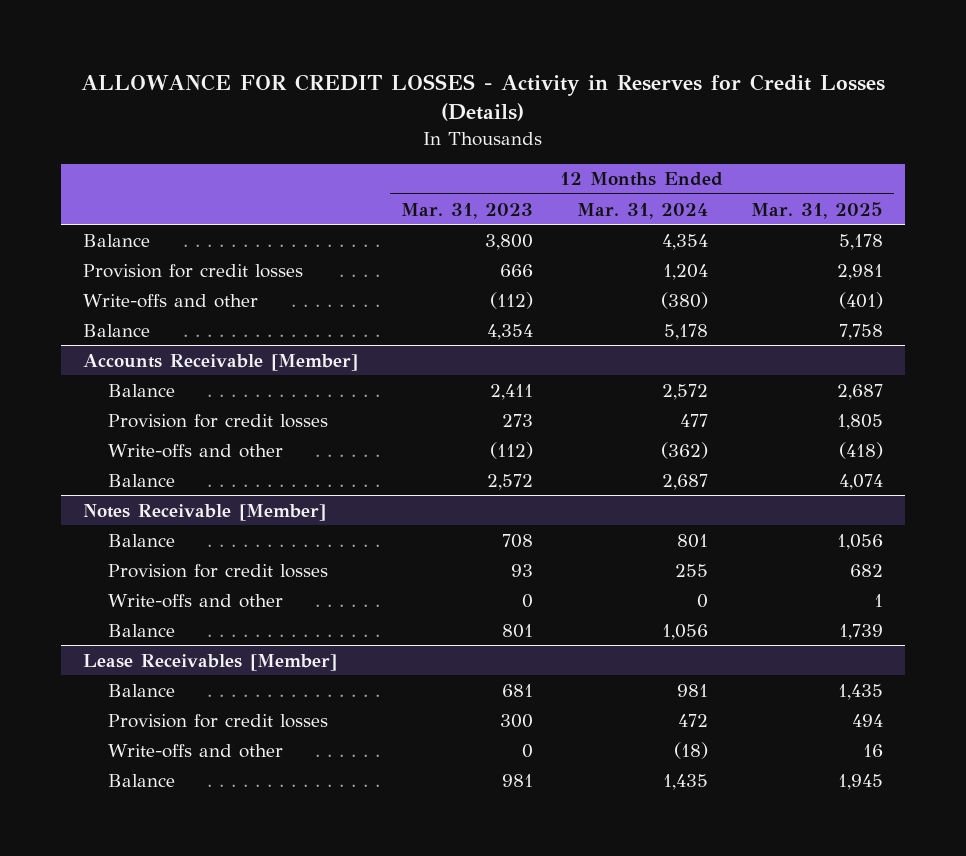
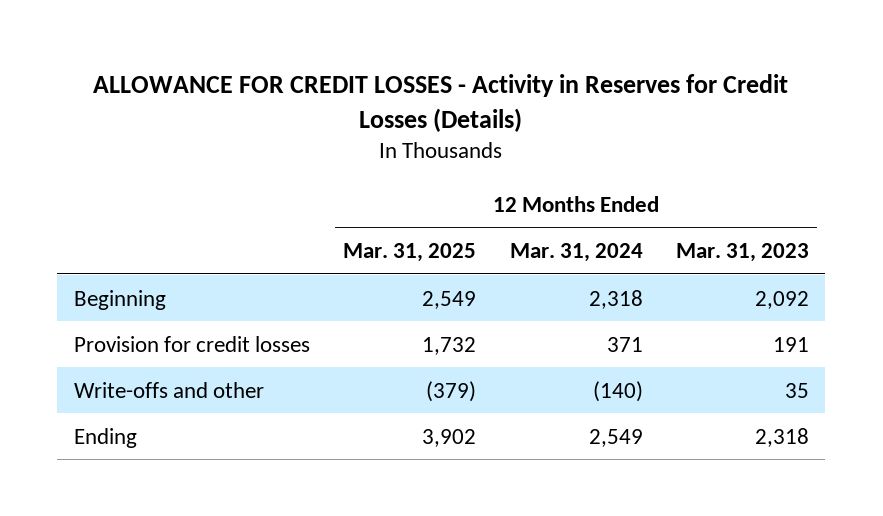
[82,233,150,247] Balance -> none
[82,323,150,337] Balance -> none
[82,353,358,371] Accounts Receivable [Member] -> none
[108,383,176,397] Balance -> none
[108,413,329,428] Provision for credit losses -> none
[108,443,284,458] Write-offs and other -> none
[108,473,176,487] Balance -> none
[82,503,326,521] Notes Receivable [Member] -> none
[108,533,176,547] Balance -> none
[108,563,329,578] Provision for credit losses -> none
[108,593,284,608] Write-offs and other -> none
[108,623,176,637] Balance -> none
[82,653,337,671] Lease Receivables [Member] -> none
[108,683,176,697] Balance -> none
[108,713,329,728] Provision for credit losses -> none
[108,743,284,758] Write-offs and other -> none
[108,773,176,787] Balance -> none
none -> [74,289,167,310] Beginning
[500,263,534,277] 666 -> [772,336,809,352] 191
[662,263,708,280] 1,204 -> [606,336,643,352] 371
[836,263,883,280] 2,981 -> [422,336,477,355] 1,732
[490,291,534,309] (112) -> [784,382,809,398] 35
[660,291,708,309] (380) -> [592,380,643,402] (140)
[838,291,883,309] (401) -> [426,380,477,402] (379)
none -> [74,427,138,448] Ending

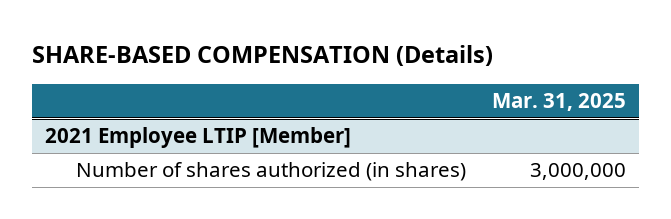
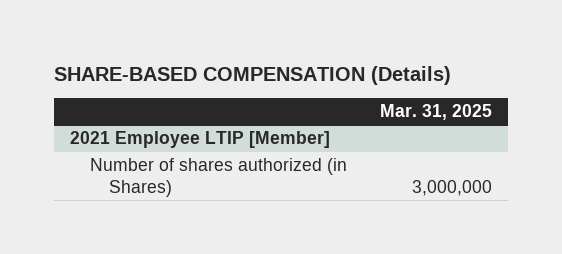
[75,162,466,182] Number of shares authorized (in shares) -> [89,158,347,197] Number of shares authorized (in Shares)

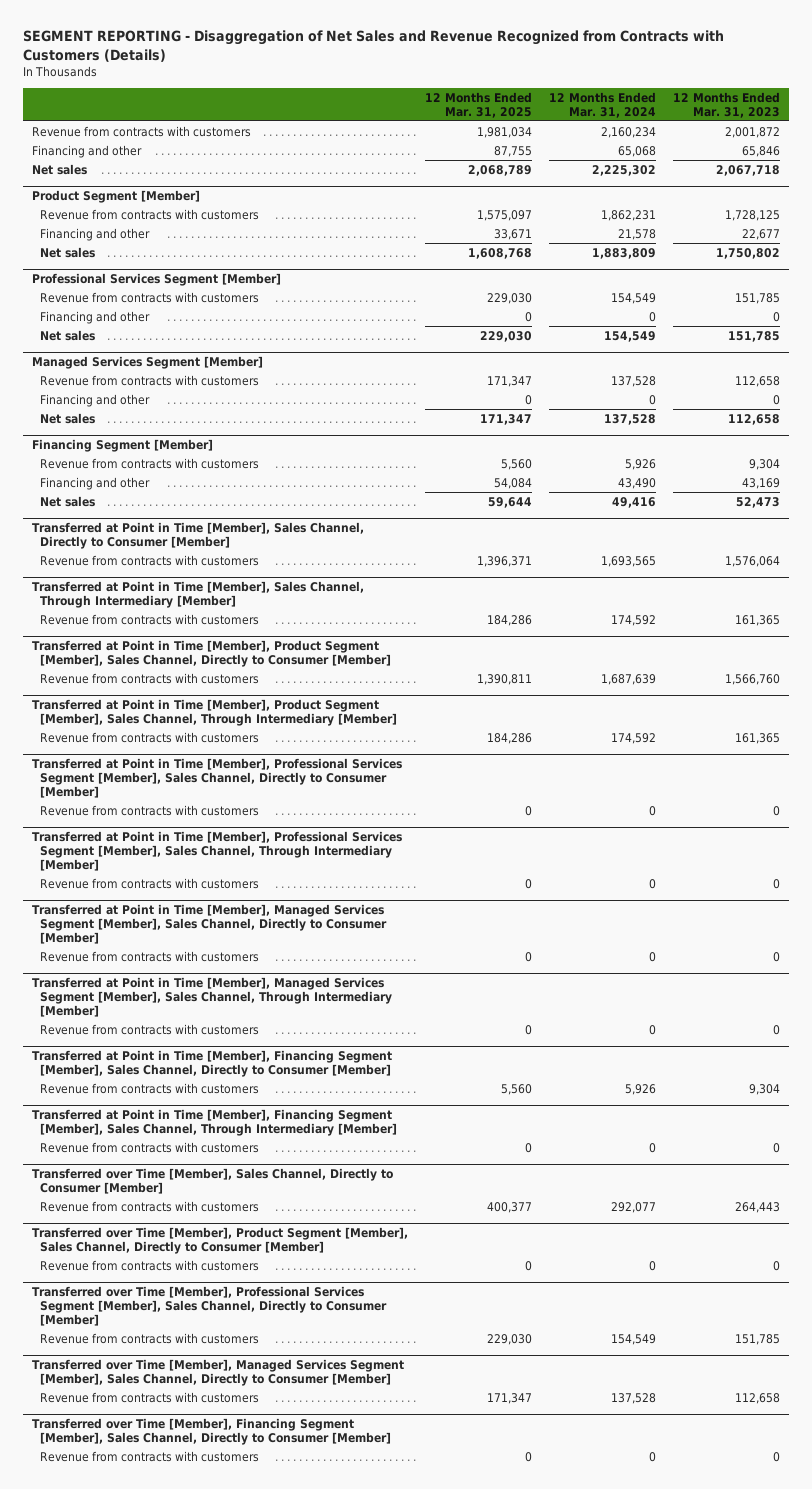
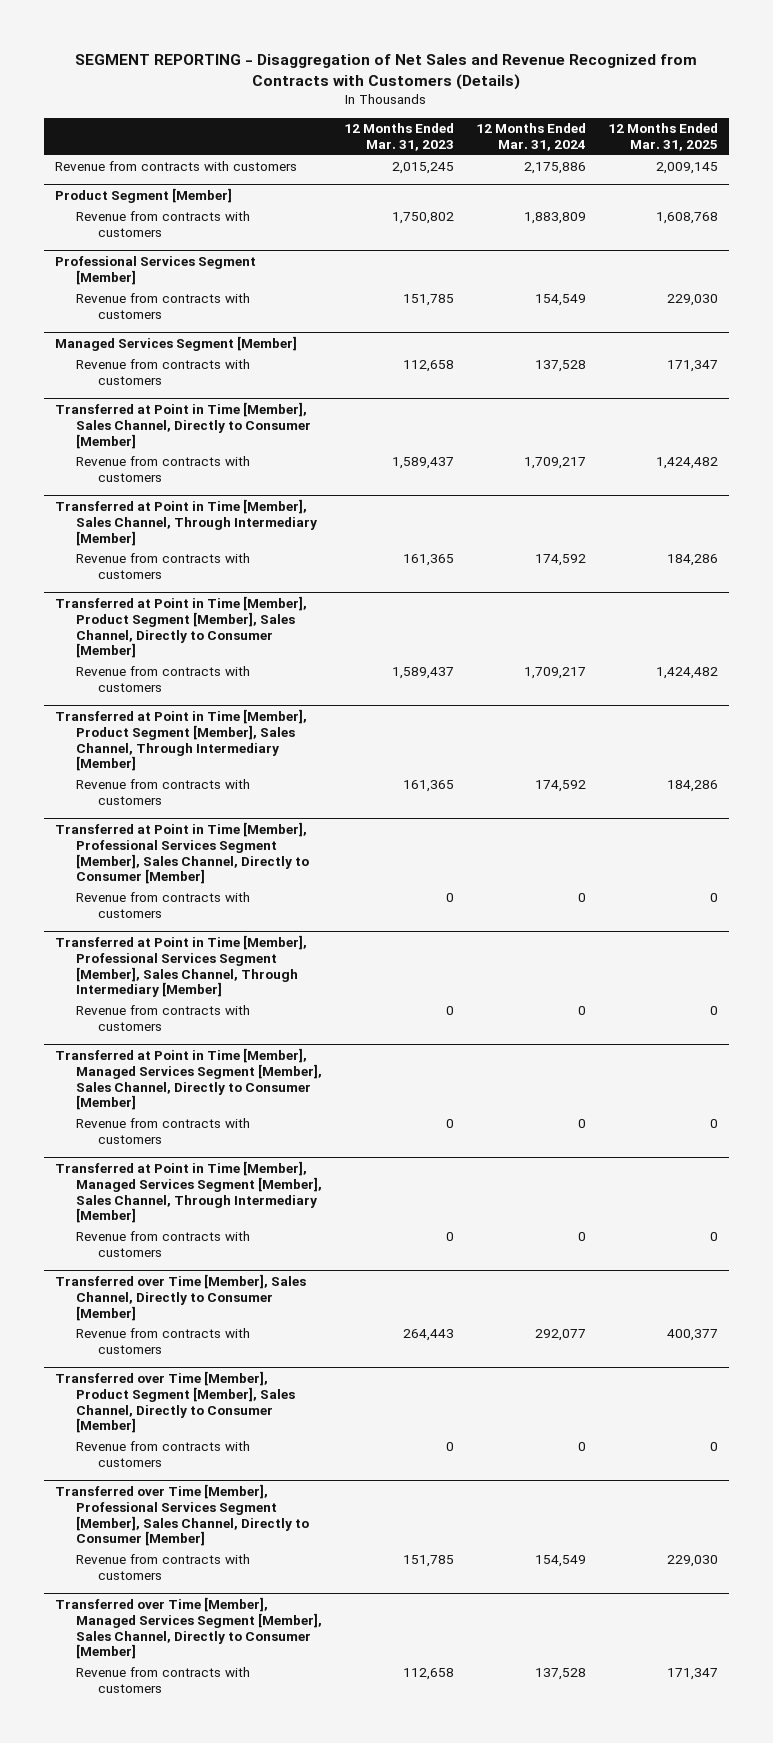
[31,144,142,158] Financing and other -> none
[31,163,87,175] Net sales -> none
[476,126,532,138] 1,981,034 -> [655,162,718,175] 2,009,145
[601,126,657,138] 2,160,234 -> [524,162,587,175] 2,175,886
[725,126,781,138] 2,001,872 -> [392,162,455,175] 2,015,245
[40,227,151,241] Financing and other -> none
[40,246,96,258] Net sales -> none
[476,209,532,221] 1,575,097 -> [655,212,718,225] 1,608,768
[601,209,657,221] 1,862,231 -> [524,212,587,225] 1,883,809
[725,209,781,221] 1,728,125 -> [392,212,455,225] 1,750,802
[40,310,151,324] Financing and other -> none
[40,329,96,341] Net sales -> none
[40,393,151,407] Financing and other -> none
[40,412,96,424] Net sales -> none
[31,438,213,452] Financing Segment [Member] -> none
[40,457,260,469] Revenue from contracts with customers -> none
[40,476,151,490] Financing and other -> none
[40,495,96,507] Net sales -> none
[476,555,532,567] 1,396,371 -> [655,457,718,470] 1,424,482
[601,555,657,567] 1,693,565 -> [524,457,587,470] 1,709,217
[725,555,781,567] 1,576,064 -> [392,457,455,470] 1,589,437
[476,673,532,685] 1,390,811 -> [655,667,718,680] 1,424,482
[601,673,657,685] 1,687,639 -> [524,667,587,680] 1,709,217
[725,673,781,685] 1,566,760 -> [392,667,455,680] 1,589,437
[31,1049,392,1077] Transferred at Point in Time [Member], Financing Segment [Member], Sales Channel, Directly to Consumer [Member] -> none
[40,1082,260,1094] Revenue from contracts with customers -> none
[31,1108,398,1136] Transferred at Point in Time [Member], Financing Segment [Member], Sales Channel, Through Intermediary [Member] -> none
[40,1141,260,1153] Revenue from contracts with customers -> none
[31,1417,392,1445] Transferred over Time [Member], Financing Segment [Member], Sales Channel, Directly to Consumer [Member] -> none
[40,1450,260,1462] Revenue from contracts with customers -> none

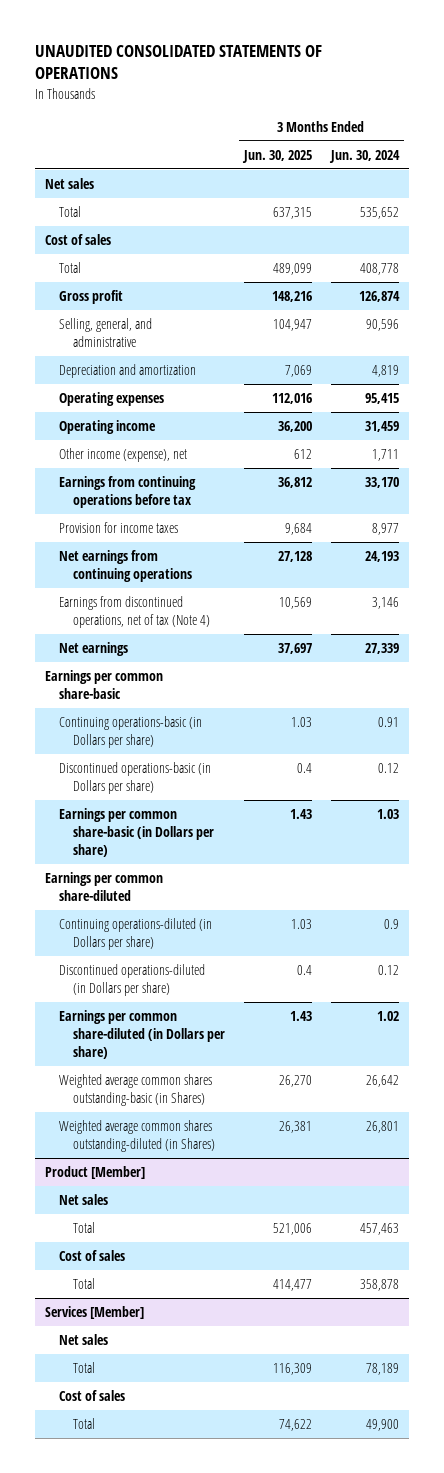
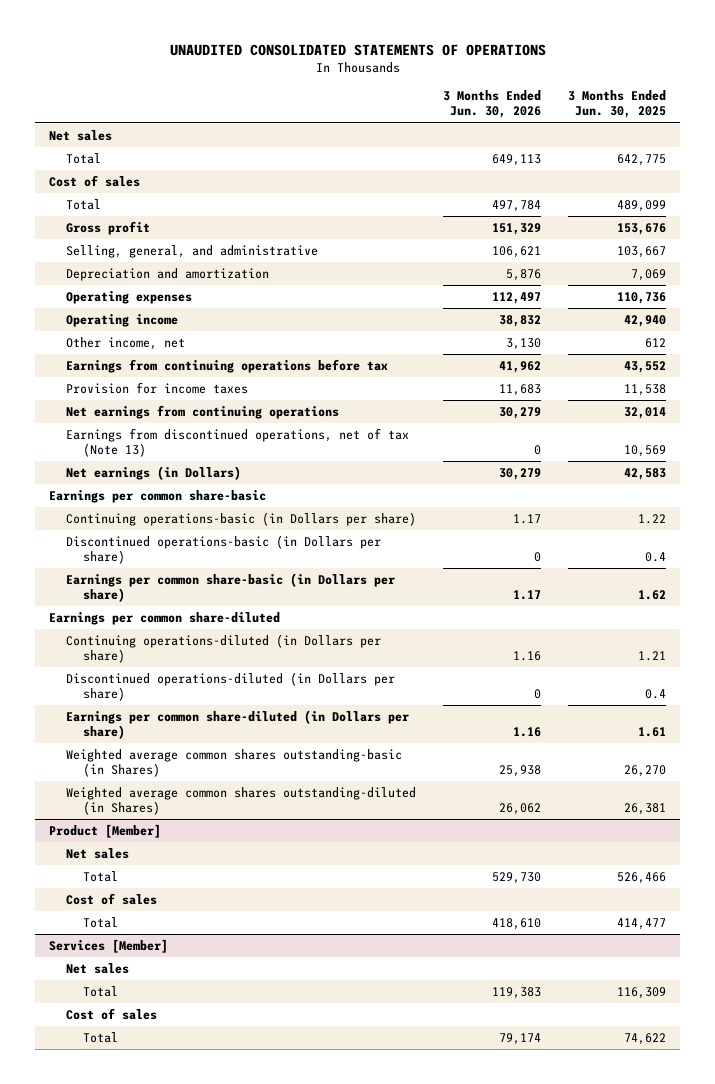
[328,149,400,163] Jun. 30, 2024 -> none
none -> [443,90,542,119] 3 Months Ended Jun. 30, 2026
[272,207,312,220] 637,315 -> [617,153,667,166] 642,775
[271,291,312,303] 148,216 -> [617,222,667,235] 153,676
[272,319,312,332] 104,947 -> [617,245,667,258] 103,667
[271,393,312,405] 112,016 -> [617,291,667,304] 110,736
[277,421,312,433] 36,200 -> [624,314,667,327] 42,940
[58,448,187,463] Other income (expense), net -> [66,336,186,350] Other income, net
[277,477,312,489] 36,812 -> [624,360,667,373] 43,552
[284,523,312,536] 9,684 -> [624,383,667,396] 11,538
[277,551,312,563] 27,128 -> [624,406,667,419] 32,014
[58,596,210,629] Earnings from discontinued operations, net of tax (Note 4) -> [66,427,410,458] Earnings from discontinued operations, net of tax (Note 13)
[58,642,128,657] Net earnings -> [66,465,242,480] Net earnings (in Dollars)
[277,643,312,655] 37,697 -> [624,467,667,480] 42,583
[290,717,312,728] 1.03 -> [638,513,667,524] 1.22
[289,809,312,820] 1.43 -> [638,590,667,601] 1.62
[290,919,312,930] 1.03 -> [638,651,667,662] 1.21
[289,1011,312,1022] 1.43 -> [638,727,667,738] 1.61
[272,1223,312,1236] 521,006 -> [617,871,667,884] 526,466

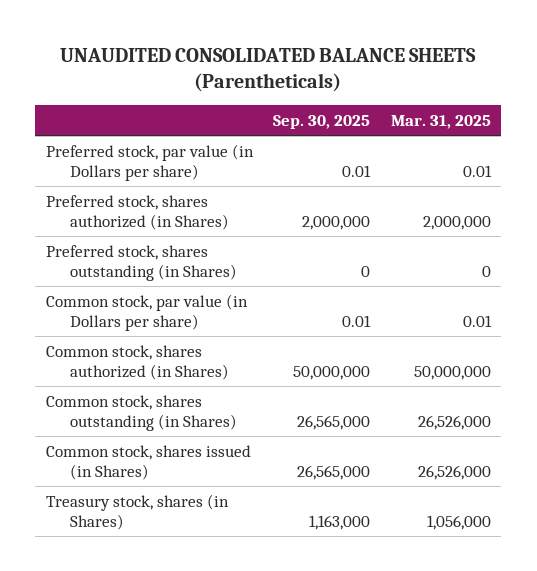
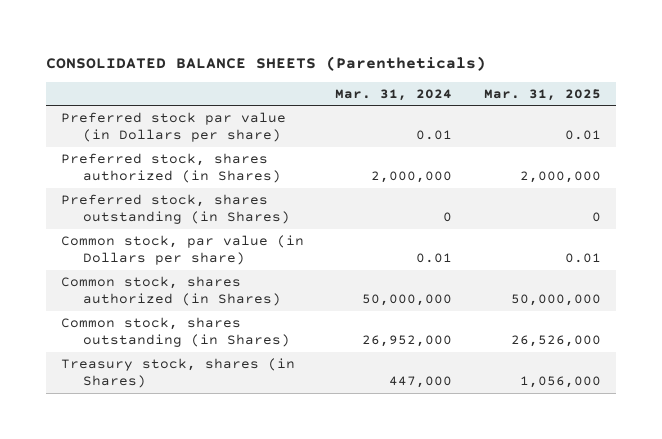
[60,47,477,92] UNAUDITED CONSOLIDATED BALANCE SHEETS (Parentheticals) -> [45,55,486,71] CONSOLIDATED BALANCE SHEETS (Parentheticals)
[273,114,371,129] Sep. 30, 2025 -> none
none -> [335,89,453,102] Mar. 31, 2024
[45,143,254,182] Preferred stock, par value (in Dollars per share) -> [61,111,287,143] Preferred stock par value (in Dollars per share)
[45,444,251,481] Common stock, shares issued (in Shares) -> none

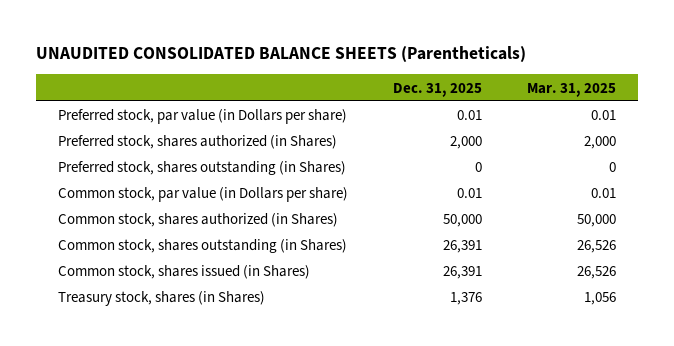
[45,55,486,71] CONSOLIDATED BALANCE SHEETS (Parentheticals) -> [35,46,526,63] UNAUDITED CONSOLIDATED BALANCE SHEETS (Parentheticals)
[335,89,453,102] Mar. 31, 2024 -> none
none -> [392,82,482,97] Dec. 31, 2025
[61,111,287,143] Preferred stock par value (in Dollars per share) -> [58,109,348,125] Preferred stock, par value (in Dollars per share)
[519,171,601,184] 2,000,000 -> [583,136,616,150] 2,000
[510,294,601,307] 50,000,000 -> [576,214,616,228] 50,000
[510,335,601,348] 26,526,000 -> [576,240,616,254] 26,526
none -> [58,265,311,280] Common stock, shares issued (in Shares)
[519,376,601,389] 1,056,000 -> [583,292,616,306] 1,056

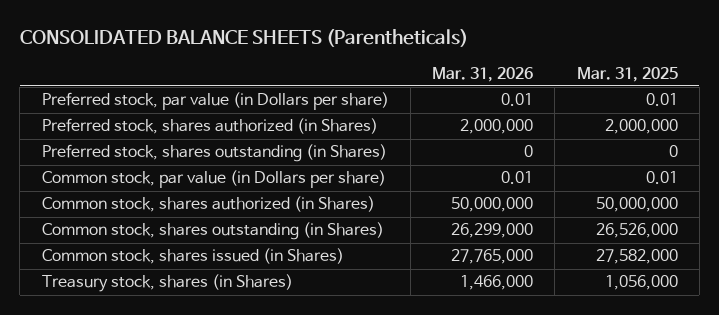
[35,46,526,63] UNAUDITED CONSOLIDATED BALANCE SHEETS (Parentheticals) -> [19,29,468,48] CONSOLIDATED BALANCE SHEETS (Parentheticals)
[392,82,482,97] Dec. 31, 2025 -> none
none -> [432,66,534,82] Mar. 31, 2026
[583,136,616,150] 2,000 -> [604,119,678,135] 2,000,000
[576,214,616,228] 50,000 -> [595,197,678,213] 50,000,000
[576,240,616,254] 26,526 -> [595,223,678,239] 26,526,000
[576,266,616,280] 26,526 -> [595,249,678,265] 27,582,000
[583,292,616,306] 1,056 -> [604,275,678,291] 1,056,000

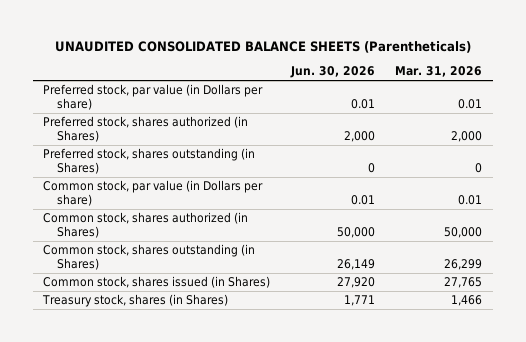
[19,29,468,48] CONSOLIDATED BALANCE SHEETS (Parentheticals) -> [54,40,471,53] UNAUDITED CONSOLIDATED BALANCE SHEETS (Parentheticals)
[576,66,678,82] Mar. 31, 2025 -> none
none -> [289,66,375,79] Jun. 30, 2026
[460,119,534,135] 2,000,000 -> [451,130,483,142] 2,000
[451,197,534,213] 50,000,000 -> [444,226,483,238] 50,000
[451,223,534,239] 26,299,000 -> [444,258,483,270] 26,299
[451,249,534,265] 27,765,000 -> [444,277,483,289] 27,765
[460,275,534,291] 1,466,000 -> [451,295,483,307] 1,466

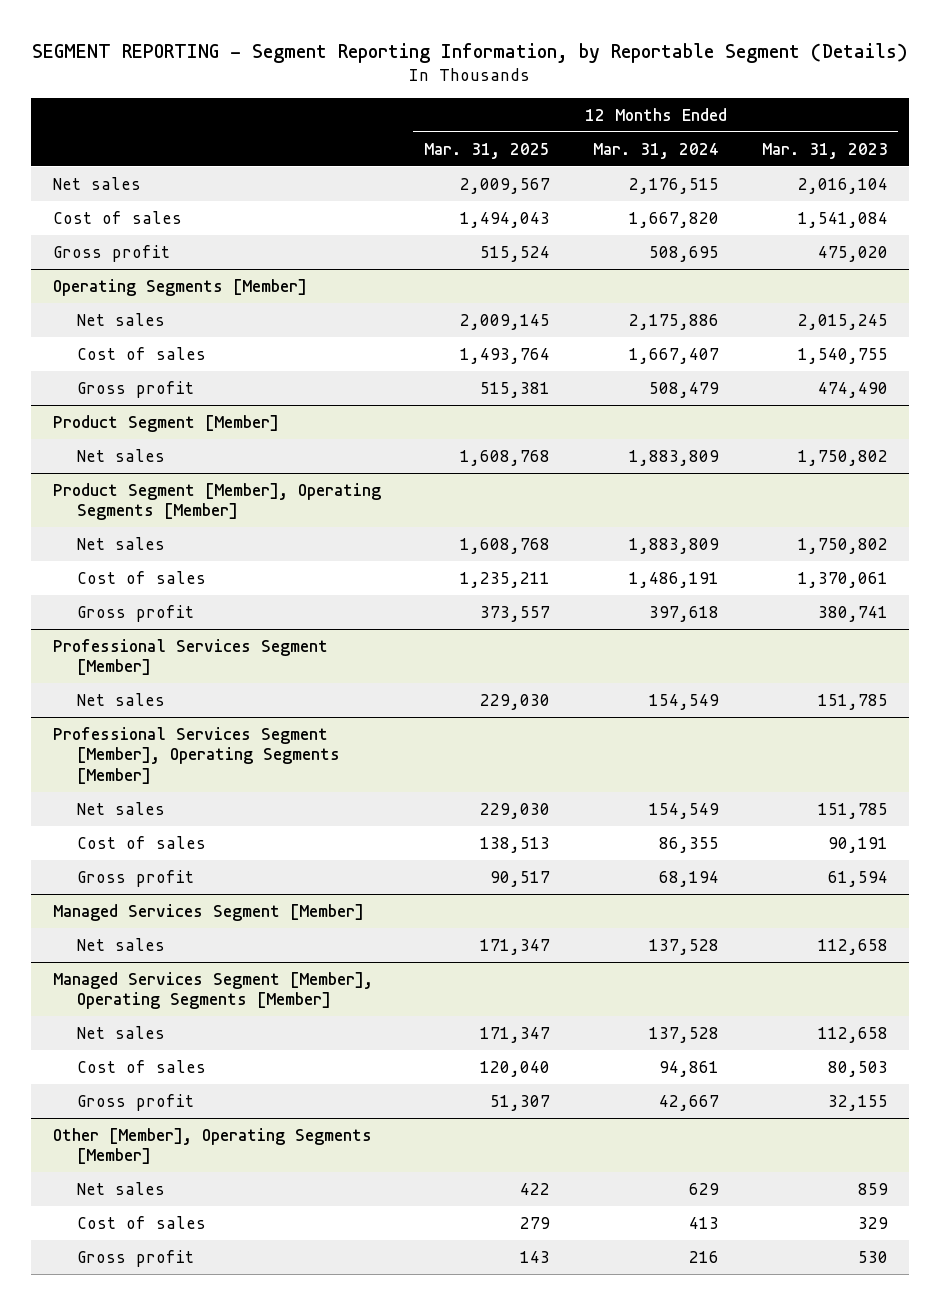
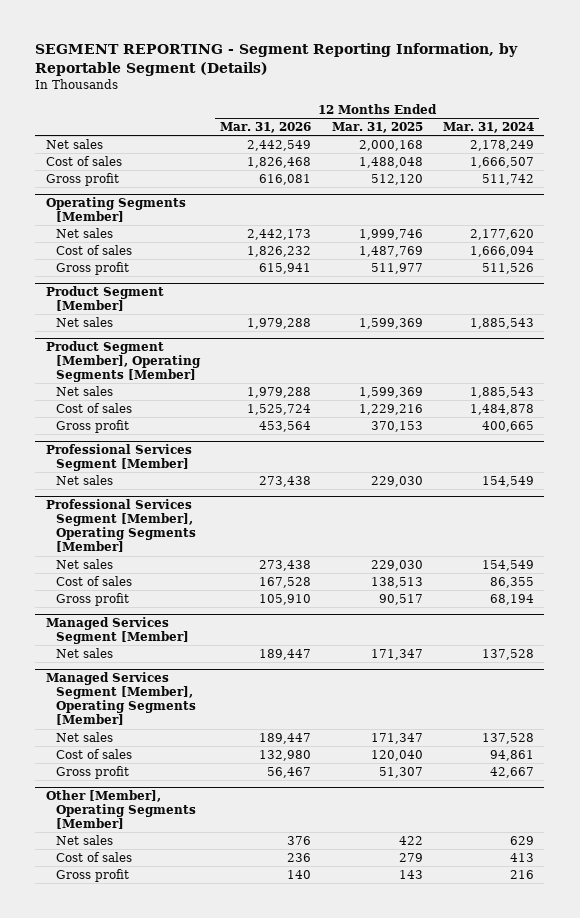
[761,142,888,159] Mar. 31, 2023 -> none
none -> [220,122,312,134] Mar. 31, 2026
[459,177,550,194] 2,009,567 -> [358,139,423,151] 2,000,168
[628,177,719,194] 2,176,515 -> [470,139,535,151] 2,178,249
[459,211,550,228] 1,494,043 -> [358,156,423,168] 1,488,048
[628,211,719,228] 1,667,820 -> [470,156,535,168] 1,666,507
[479,245,550,262] 515,524 -> [370,173,423,185] 512,120
[648,245,719,262] 508,695 -> [482,173,535,185] 511,742
[459,313,550,330] 2,009,145 -> [358,228,423,240] 1,999,746
[628,313,719,330] 2,175,886 -> [470,228,535,240] 2,177,620
[459,347,550,364] 1,493,764 -> [358,245,423,257] 1,487,769
[628,347,719,364] 1,667,407 -> [470,245,535,257] 1,666,094
[479,381,550,398] 515,381 -> [370,262,423,274] 511,977
[648,381,719,398] 508,479 -> [482,262,535,274] 511,526
[459,449,550,466] 1,608,768 -> [358,317,423,329] 1,599,369
[628,449,719,466] 1,883,809 -> [470,317,535,329] 1,885,543
[459,537,550,554] 1,608,768 -> [358,386,423,398] 1,599,369
[628,537,719,554] 1,883,809 -> [470,386,535,398] 1,885,543
[459,571,550,588] 1,235,211 -> [358,403,423,415] 1,229,216
[628,571,719,588] 1,486,191 -> [470,403,535,415] 1,484,878
[479,605,550,622] 373,557 -> [370,420,423,432] 370,153
[648,605,719,622] 397,618 -> [482,420,535,432] 400,665

